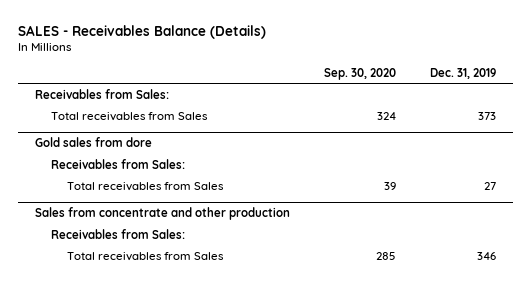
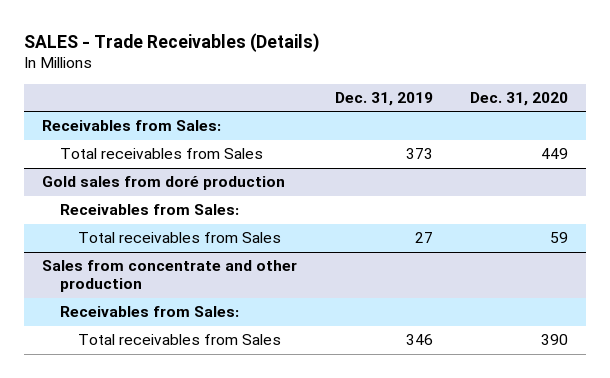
[17,24,266,39] SALES - Receivables Balance (Details) -> [23,32,320,52] SALES - Trade Receivables (Details)
[323,68,396,81] Sep. 30, 2020 -> none
none -> [469,91,568,106] Dec. 31, 2020
[34,137,152,148] Gold sales from dore -> [42,176,286,191] Gold sales from doré production

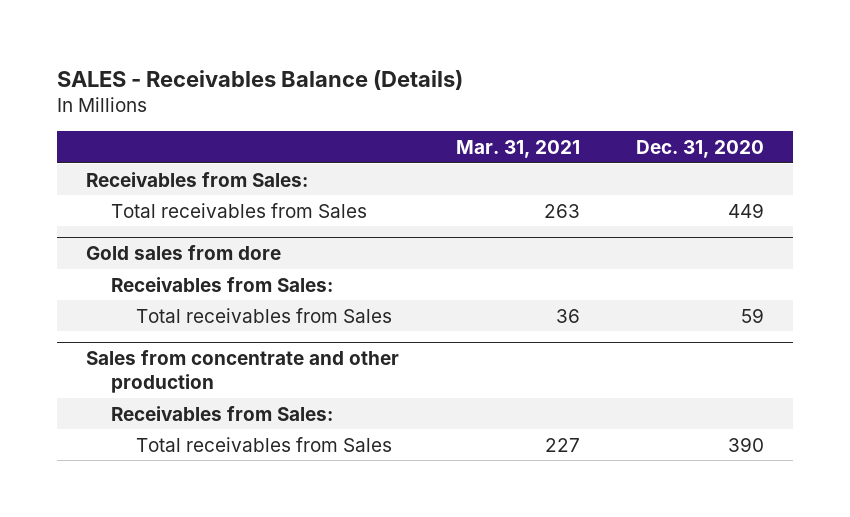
[23,32,320,52] SALES - Trade Receivables (Details) -> [57,69,464,90] SALES - Receivables Balance (Details)
[334,91,433,106] Dec. 31, 2019 -> none
none -> [455,140,580,159] Mar. 31, 2021
[42,176,286,191] Gold sales from doré production -> [85,245,281,261] Gold sales from dore

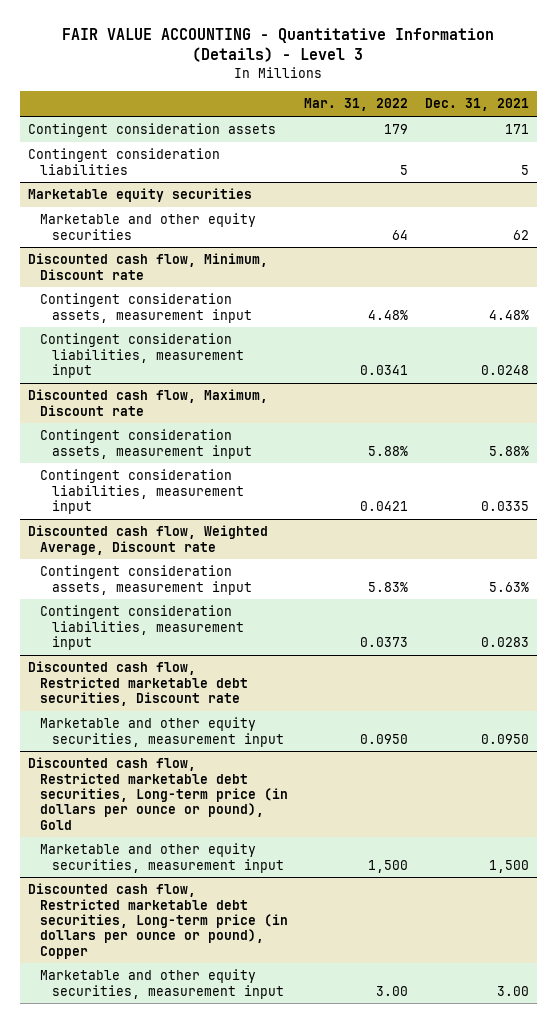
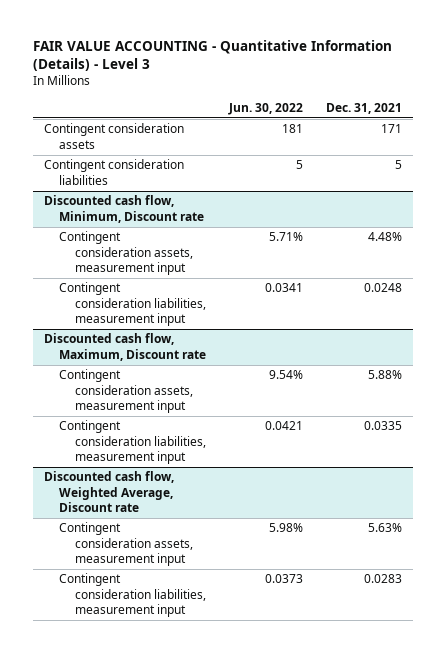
[304,98,409,112] Mar. 31, 2022 -> none
none -> [228,102,304,115] Jun. 30, 2022
[27,188,252,203] Marketable equity securities -> none
[39,213,256,240] Marketable and other equity securities -> none
[27,661,248,706] Discounted cash flow, Restricted marketable debt securities, Discount rate -> none
[39,717,284,747] Marketable and other equity securities, measurement input -> none
[27,757,288,830] Discounted cash flow, Restricted marketable debt securities, Long-term price (in dollars per ounce or pound), Gold -> none
[39,843,284,873] Marketable and other equity securities, measurement input -> none
[27,883,288,959] Discounted cash flow, Restricted marketable debt securities, Long-term price (in dollars per ounce or pound), Copper -> none
[39,969,284,999] Marketable and other equity securities, measurement input -> none

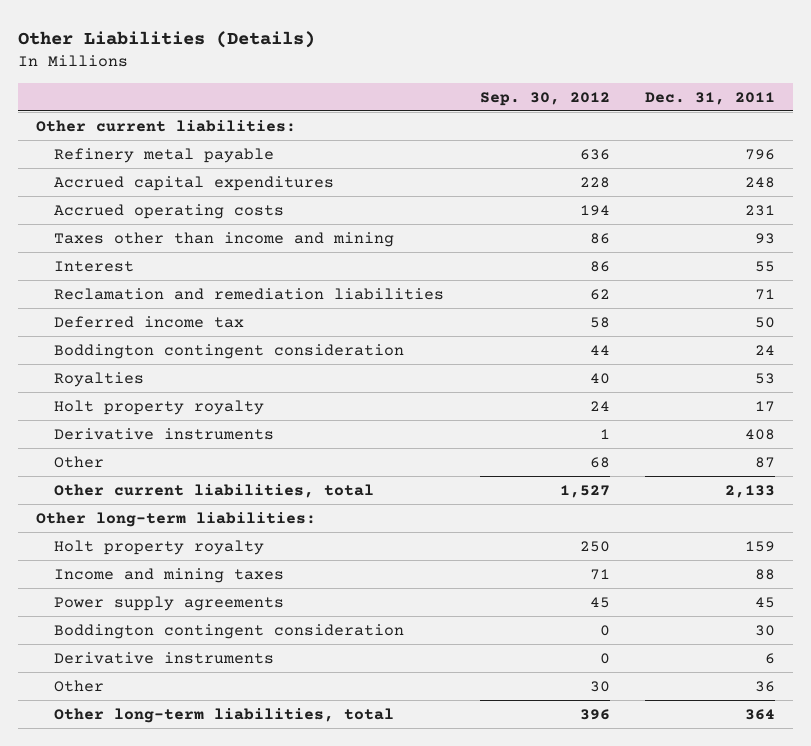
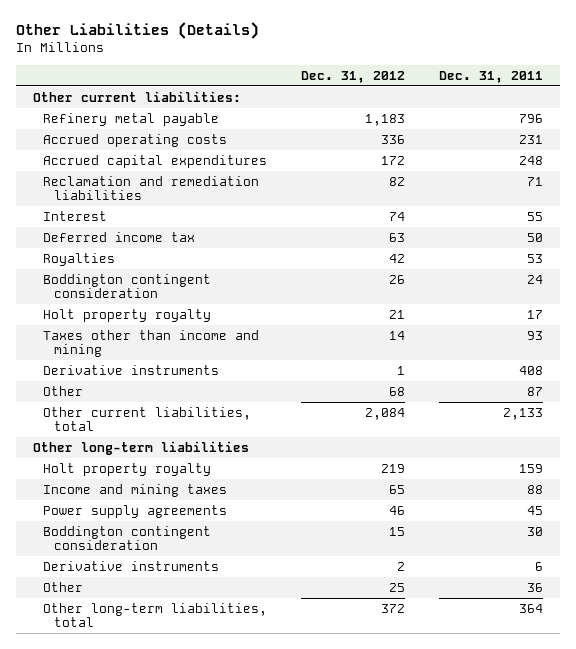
[479,91,610,106] Sep. 30, 2012 -> none
none -> [301,70,406,83] Dec. 31, 2012
[53,175,334,191] Accrued capital expenditures -> [43,154,268,168] Accrued capital expenditures
[53,260,134,272] Interest -> [43,210,108,221] Interest
[53,343,404,359] Boddington contingent consideration -> [43,273,212,299] Boddington contingent consideration
[53,231,394,247] Taxes other than income and mining -> [43,329,260,358] Taxes other than income and mining
[36,511,317,527] Other long-term liabilities: -> [32,440,249,455] Other long-term liabilities

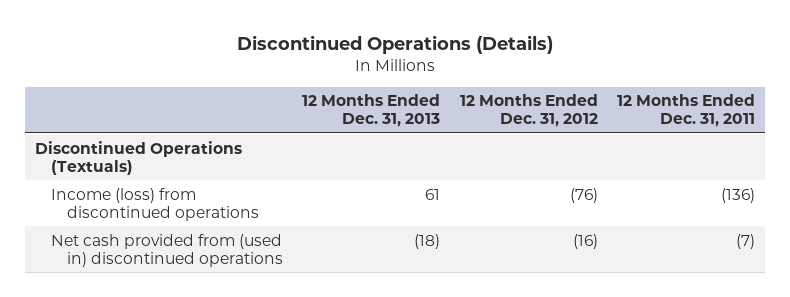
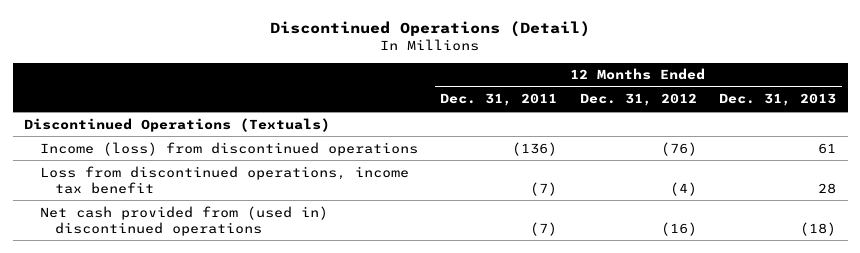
[237,34,554,54] Discontinued Operations (Details) -> [270,20,591,37] Discontinued Operations (Detail)
none -> [39,165,409,194] Loss from discontinued operations, income tax benefit

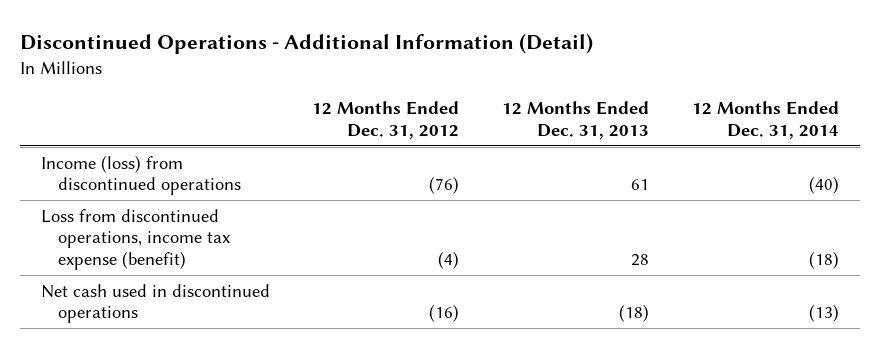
[270,20,591,37] Discontinued Operations (Detail) -> [19,32,593,54] Discontinued Operations - Additional Information (Detail)
[440,93,558,107] Dec. 31, 2011 -> none
none -> [691,101,839,139] 12 Months Ended Dec. 31, 2014
[24,117,331,132] Discontinued Operations (Textuals) -> none
[39,165,409,194] Loss from discontinued operations, income tax benefit -> [40,209,231,270] Loss from discontinued operations, income tax expense (benefit)
[39,205,328,236] Net cash provided from (used in) discontinued operations -> [40,284,270,324] Net cash used in discontinued operations

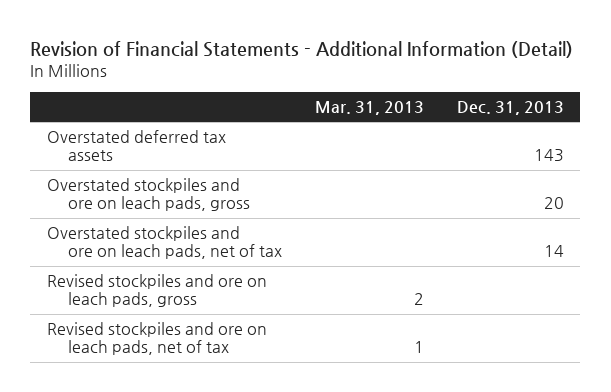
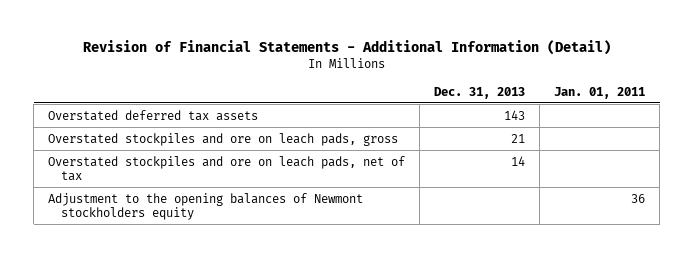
[314,100,424,115] Mar. 31, 2013 -> none
none -> [554,86,646,99] Jan. 01, 2011
[543,197,564,210] 20 -> [511,133,526,143] 21
[46,274,267,308] Revised stockpiles and ore on leach pads, gross -> none
[46,322,267,356] Revised stockpiles and ore on leach pads, net of tax -> none
none -> [48,192,364,221] Adjustment to the opening balances of Newmont stockholders equity

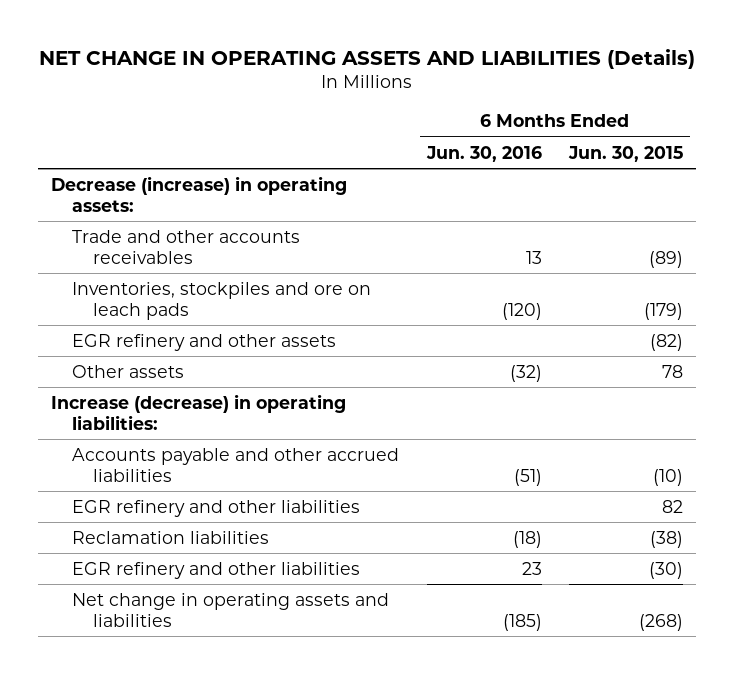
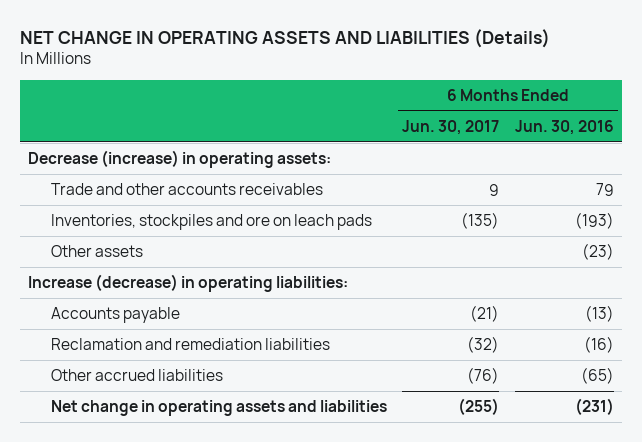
[567,145,683,162] Jun. 30, 2015 -> none
none -> [402,119,500,135] Jun. 30, 2017
[72,333,337,351] EGR refinery and other assets -> none
[525,250,542,264] 13 -> [596,183,615,197] 79
[501,302,542,320] (120) -> [575,212,615,230] (193)
[509,364,542,382] (32) -> [582,243,615,261] (23)
[72,447,400,482] Accounts payable and other accrued liabilities -> none
[72,499,361,517] EGR refinery and other liabilities -> none
none -> [50,307,180,324] Accounts payable
[72,530,270,544] Reclamation liabilities -> [50,338,330,351] Reclamation and remediation liabilities
[512,530,542,548] (18) -> [584,336,615,354] (16)
[72,561,361,579] EGR refinery and other liabilities -> [50,369,223,382] Other accrued liabilities
[521,561,542,575] 23 -> [581,367,615,385] (65)
[502,613,542,631] (185) -> [575,398,615,416] (231)

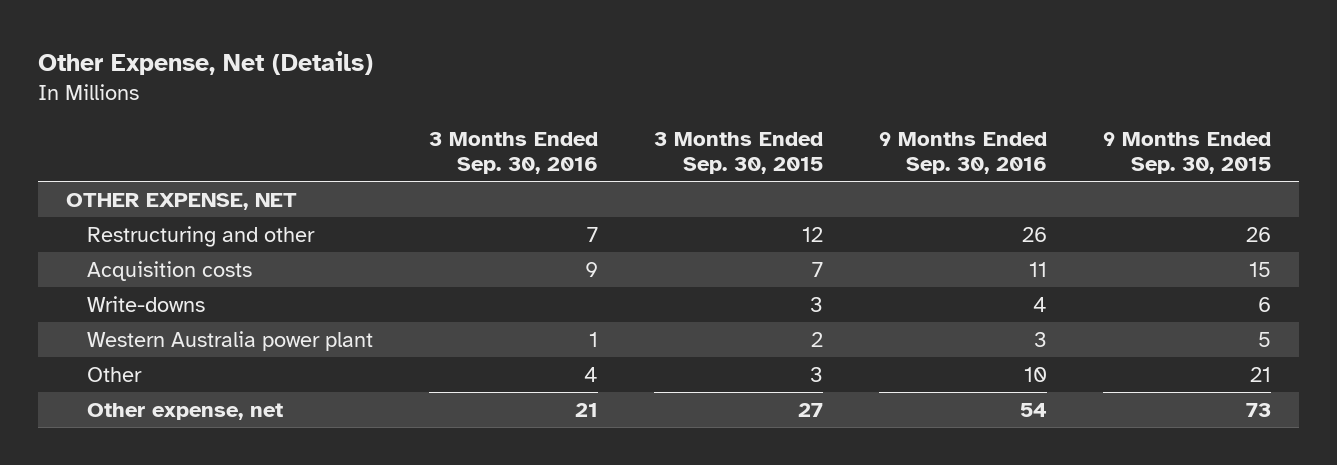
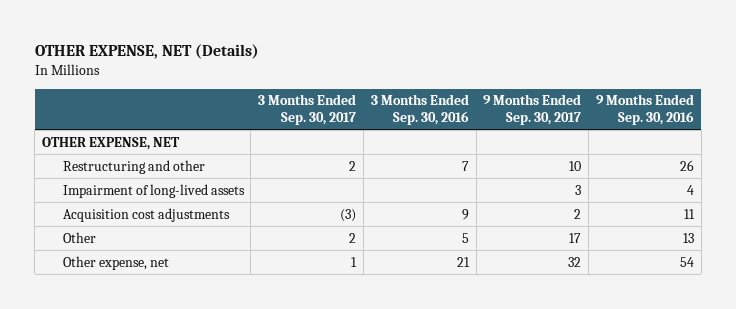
[37,50,373,75] Other Expense, Net (Details) -> [34,44,259,60] OTHER EXPENSE, NET (Details)
[653,131,823,174] 3 Months Ended Sep. 30, 2015 -> none
[1103,131,1272,174] 9 Months Ended Sep. 30, 2015 -> none
none -> [258,94,357,125] 3 Months Ended Sep. 30, 2017
none -> [483,94,582,125] 9 Months Ended Sep. 30, 2017
[86,295,205,312] Write-downs -> none
[86,330,373,351] Western Australia power plant -> none
none -> [62,183,245,198] Impairment of long-lived assets
[86,260,252,281] Acquisition costs -> [62,207,230,222] Acquisition cost adjustments
[583,366,598,382] 4 -> [461,232,469,243] 5
[1024,366,1048,382] 10 -> [683,232,695,243] 13

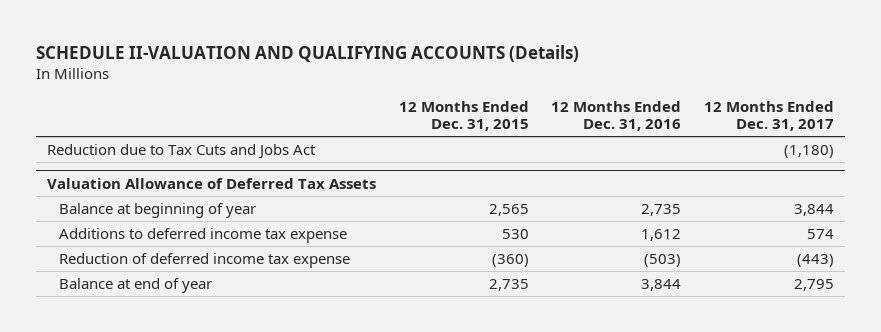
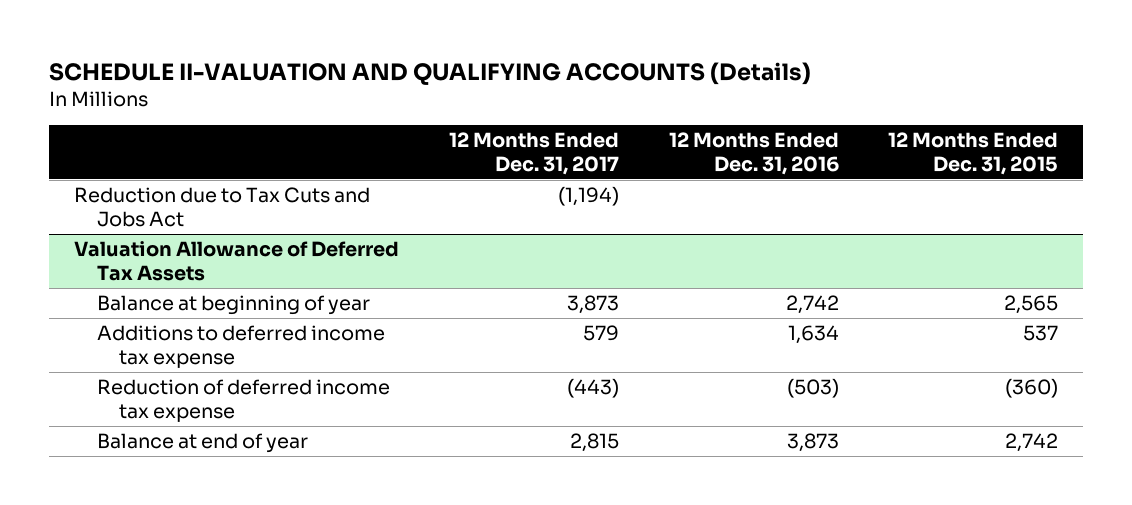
[783,144,834,158] (1,180) -> [557,186,619,207] (1,194)
[641,203,682,216] 2,735 -> [785,295,839,315] 2,742
[793,203,834,216] 3,844 -> [566,295,619,315] 3,873
[501,228,529,239] 530 -> [1023,325,1059,342] 537
[641,228,682,241] 1,612 -> [787,325,839,345] 1,634
[806,228,834,239] 574 -> [582,325,619,342] 579
[488,278,529,291] 2,735 -> [1005,433,1059,453] 2,742
[641,278,682,291] 3,844 -> [786,433,839,453] 3,873
[793,278,834,291] 2,795 -> [569,433,619,453] 2,815

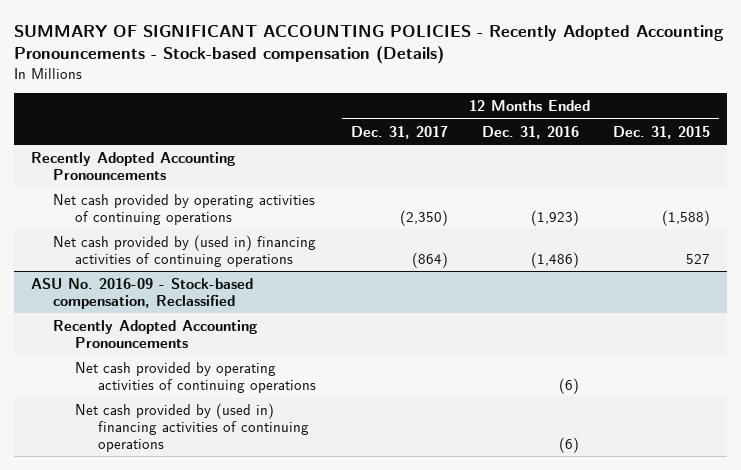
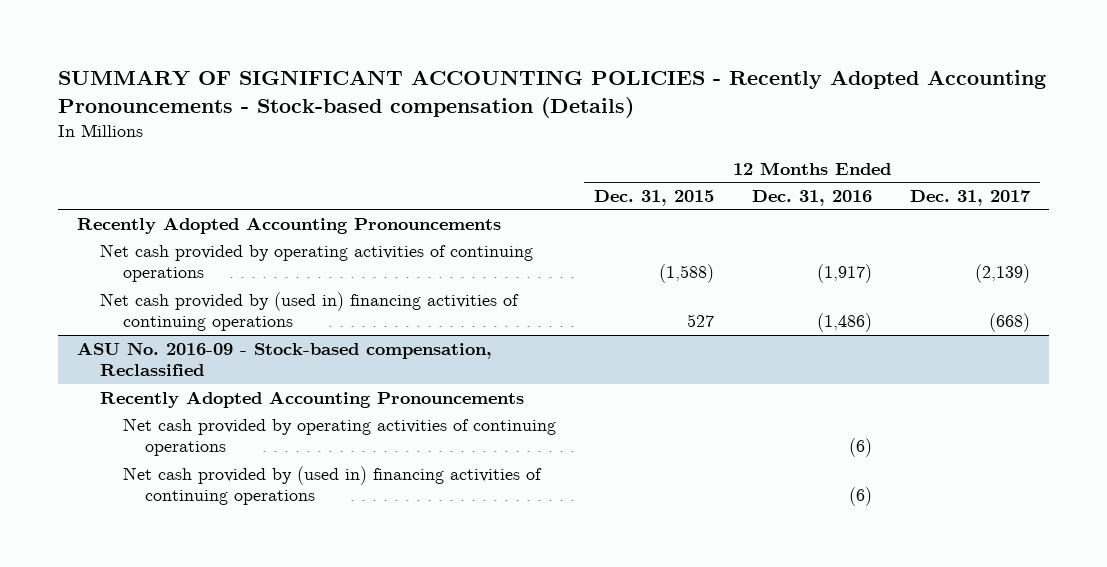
[399,209,448,226] (2,350) -> [975,264,1031,284] (2,139)
[530,209,579,226] (1,923) -> [817,264,873,284] (1,917)
[411,251,448,268] (864) -> [989,313,1031,333] (668)

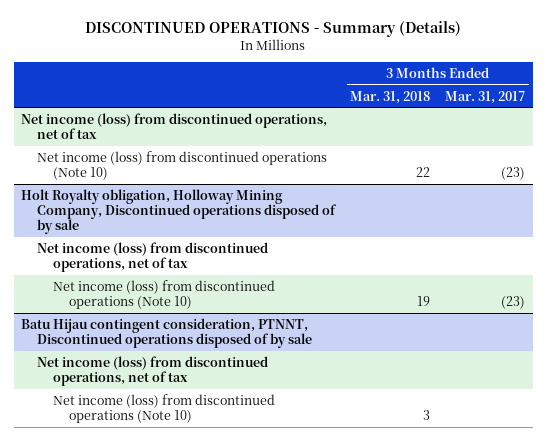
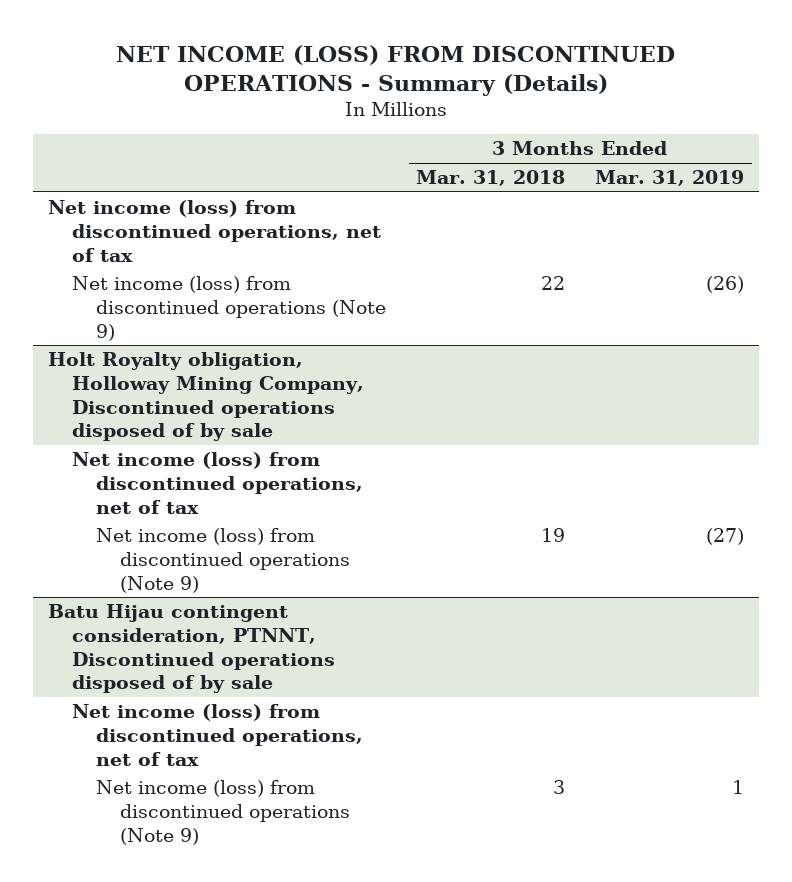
[85,20,462,37] DISCONTINUED OPERATIONS - Summary (Details) -> [116,44,676,96] NET INCOME (LOSS) FROM DISCONTINUED OPERATIONS - Summary (Details)
[445,90,526,104] Mar. 31, 2017 -> none
none -> [595,170,745,187] Mar. 31, 2019
[37,150,328,181] Net income (loss) from discontinued operations (Note 10) -> [71,276,387,341] Net income (loss) from discontinued operations (Note 9)
[53,279,276,310] Net income (loss) from discontinued operations (Note 10) -> [96,528,351,593] Net income (loss) from discontinued operations (Note 9)
[53,393,276,424] Net income (loss) from discontinued operations (Note 10) -> [96,780,351,845] Net income (loss) from discontinued operations (Note 9)

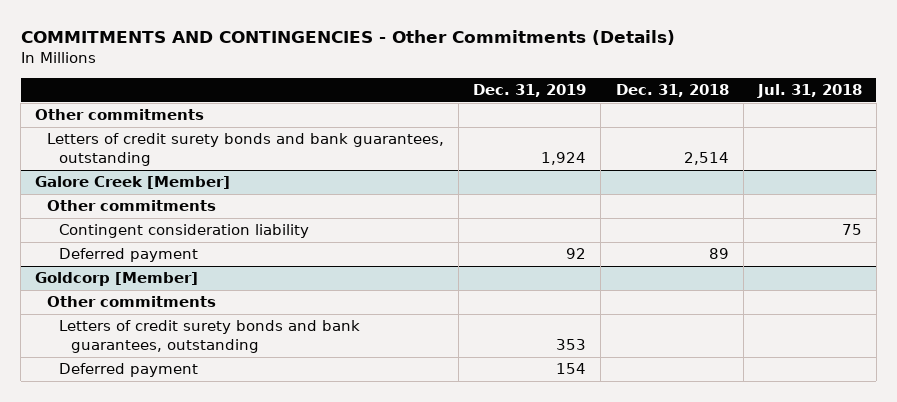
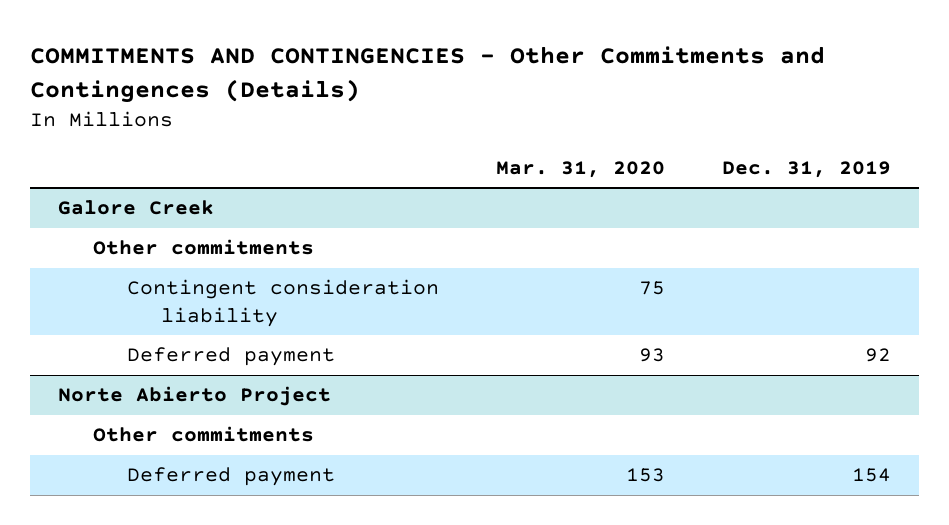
[20,30,675,46] COMMITMENTS AND CONTINGENCIES - Other Commitments (Details) -> [29,46,825,103] COMMITMENTS AND CONTINGENCIES - Other Commitments and Contingences (Details)
[615,84,729,98] Dec. 31, 2018 -> none
[756,84,862,99] Jul. 31, 2018 -> none
none -> [495,160,665,178] Mar. 31, 2020
[35,109,205,121] Other commitments -> none
[47,133,445,167] Letters of credit surety bonds and bank guarantees, outstanding -> none
[35,176,231,190] Galore Creek [Member] -> [58,200,215,216] Galore Creek
[35,272,199,287] Goldcorp [Member] -> none
none -> [58,386,332,407] Norte Abierto Project
[59,320,361,354] Letters of credit surety bonds and bank guarantees, outstanding -> none

